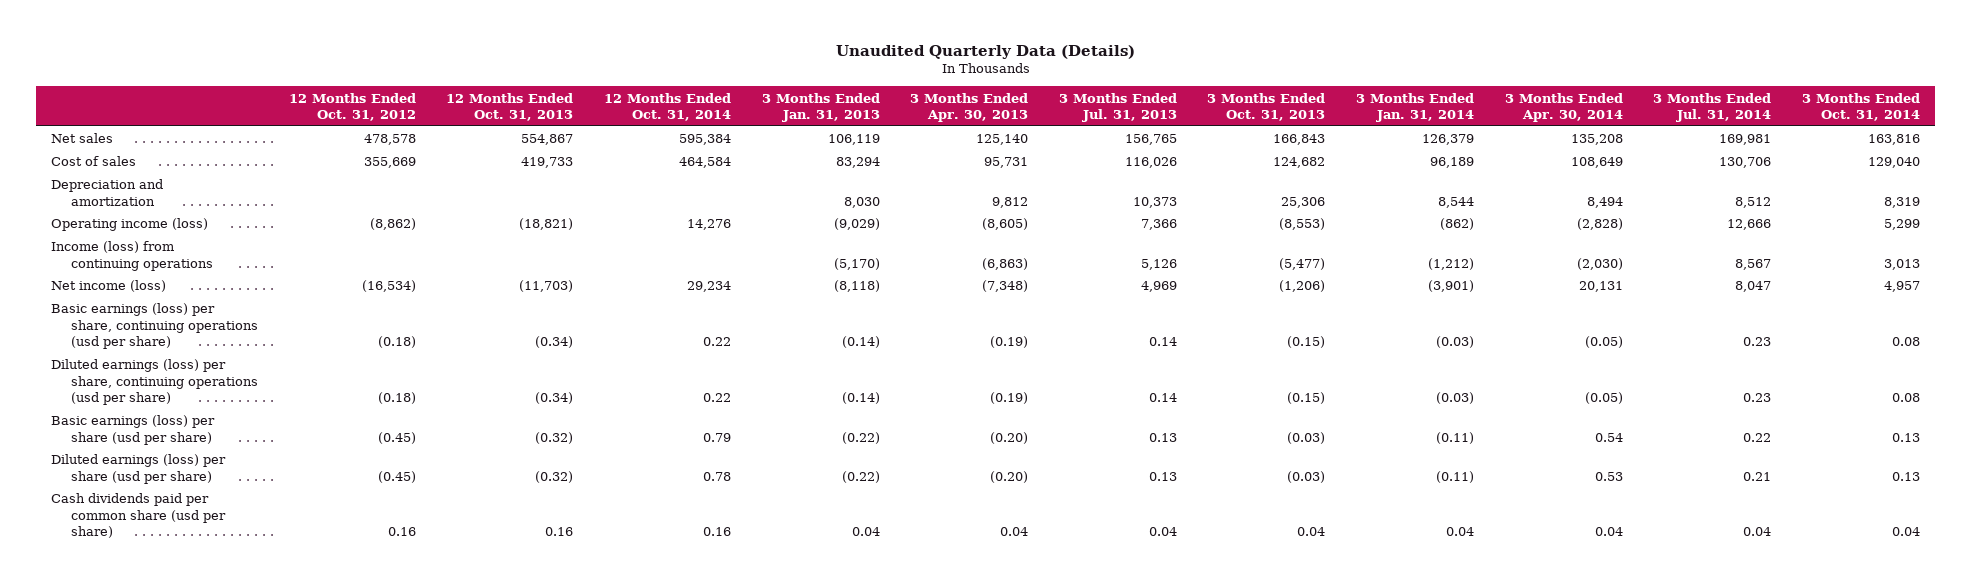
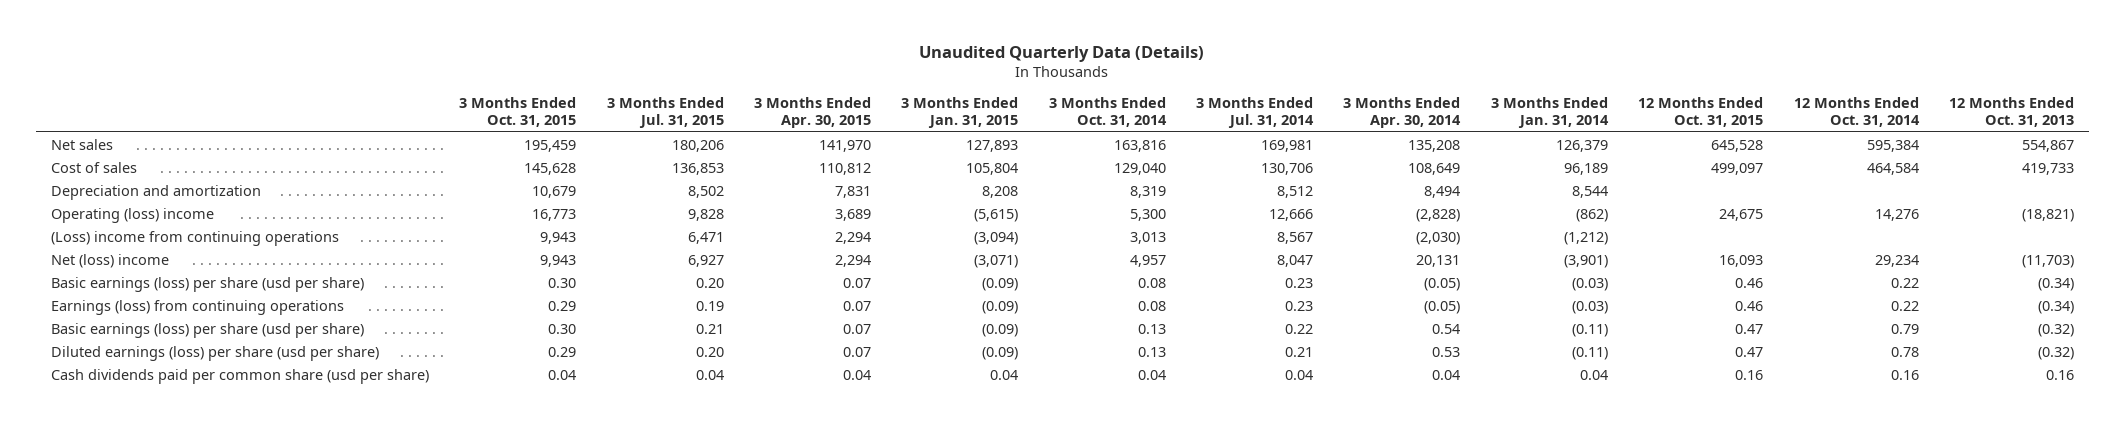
[288,92,416,122] 12 Months Ended Oct. 31, 2012 -> none
[761,92,880,123] 3 Months Ended Jan. 31, 2013 -> none
[910,92,1029,123] 3 Months Ended Apr. 30, 2013 -> none
[1058,92,1177,123] 3 Months Ended Jul. 31, 2013 -> none
[1207,92,1326,122] 3 Months Ended Oct. 31, 2013 -> none
none -> [459,97,577,128] 3 Months Ended Oct. 31, 2015
none -> [606,97,724,129] 3 Months Ended Jul. 31, 2015
none -> [753,97,871,129] 3 Months Ended Apr. 30, 2015
none -> [901,97,1019,129] 3 Months Ended Jan. 31, 2015
none -> [1638,97,1764,128] 12 Months Ended Oct. 31, 2015
[51,218,209,232] Operating income (loss) -> [50,207,214,223] Operating (loss) income
[1883,219,1920,231] 5,299 -> [1129,208,1166,221] 5,300
[51,241,214,271] Income (loss) from continuing operations -> [50,230,339,246] (Loss) income from continuing operations
[51,280,167,293] Net income (loss) -> [50,253,169,268] Net (loss) income
[51,303,259,350] Basic earnings (loss) per share, continuing operations (usd per share) -> [50,276,364,292] Basic earnings (loss) per share (usd per share)
[51,359,259,406] Diluted earnings (loss) per share, continuing operations (usd per share) -> [50,299,344,315] Earnings (loss) from continuing operations

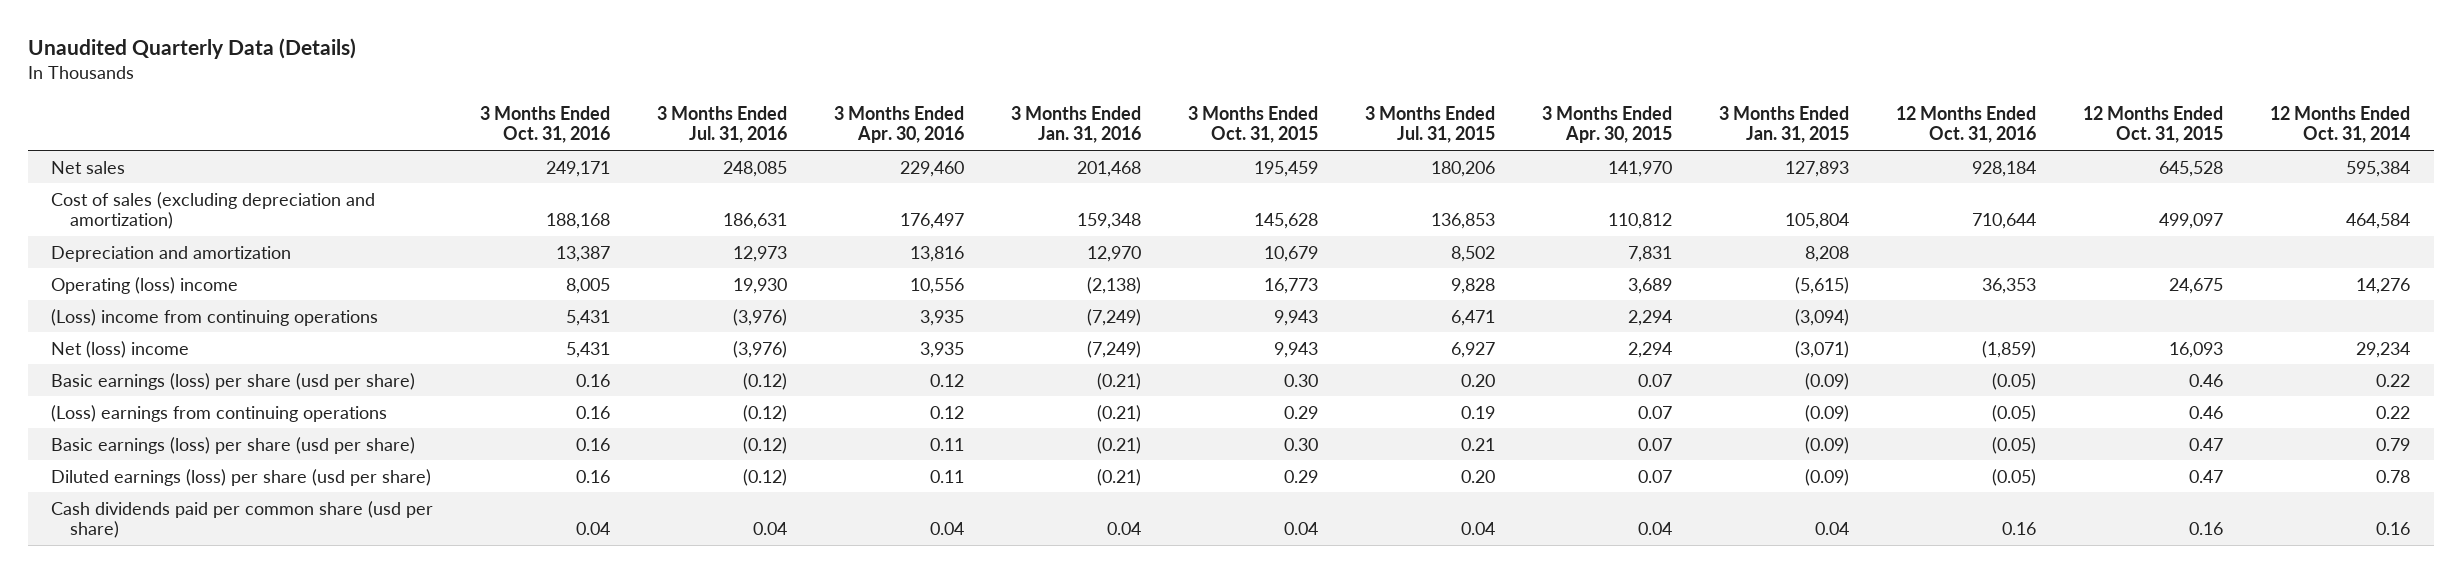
[1048,97,1167,128] 3 Months Ended Oct. 31, 2014 -> none
[1196,97,1315,129] 3 Months Ended Jul. 31, 2014 -> none
[1343,97,1462,129] 3 Months Ended Apr. 30, 2014 -> none
[1490,97,1609,129] 3 Months Ended Jan. 31, 2014 -> none
[1949,97,2075,128] 12 Months Ended Oct. 31, 2013 -> none
none -> [480,105,611,144] 3 Months Ended Oct. 31, 2016
none -> [657,105,788,144] 3 Months Ended Jul. 31, 2016
none -> [834,105,965,144] 3 Months Ended Apr. 30, 2016
none -> [1011,105,1142,144] 3 Months Ended Jan. 31, 2016
none -> [1896,105,2037,144] 12 Months Ended Oct. 31, 2016
[50,161,137,173] Cost of sales -> [51,191,376,230] Cost of sales (excluding depreciation and amortization)
[50,299,344,315] Earnings (loss) from continuing operations -> [51,404,388,422] (Loss) earnings from continuing operations

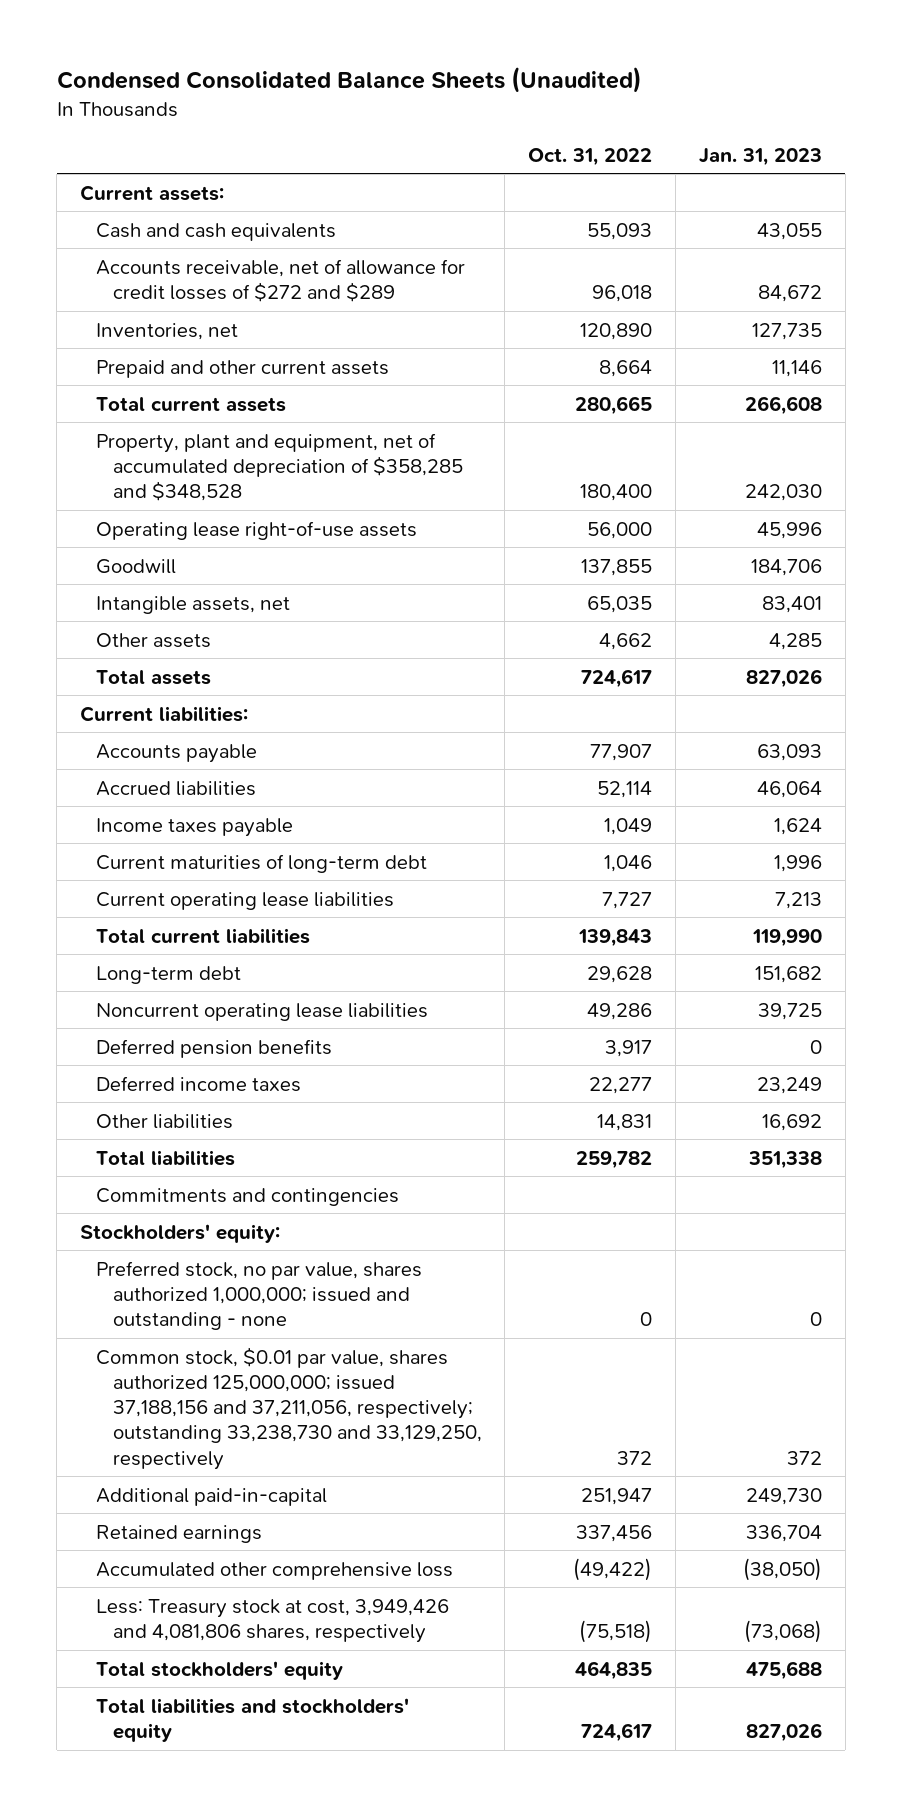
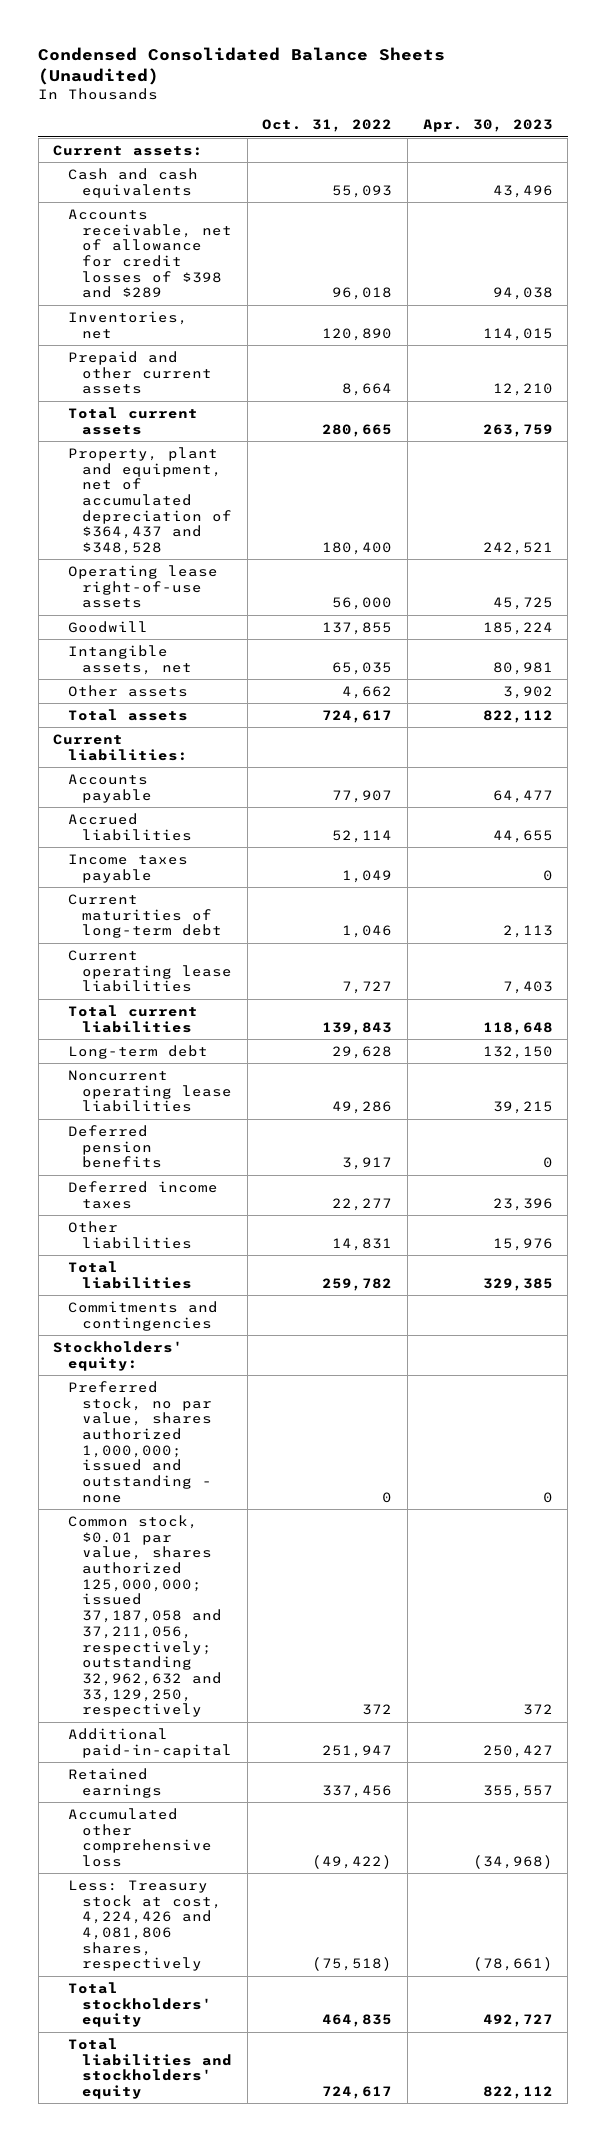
[698,147,822,166] Jan. 31, 2023 -> none
none -> [422,119,553,133] Apr. 30, 2023
[96,258,466,302] Accounts receivable, net of allowance for credit losses of $272 and $289 -> [67,208,233,299] Accounts receivable, net of allowance for credit losses of $398 and $289
[96,432,463,502] Property, plant and equipment, net of accumulated depreciation of $358,285 and $348,528 -> [67,446,233,556] Property, plant and equipment, net of accumulated depreciation of $364,437 and $348,528
[96,1346,482,1470] Common stock, $0.01 par value, shares authorized 125,000,000; issued 37,188,156 and 37,211,056, respectively; outstanding 33,238,730 and 33,129,250, respectively -> [67,1514,223,1718] Common stock, $0.01 par value, shares authorized 125,000,000; issued 37,187,058 and 37,211,056, respectively; outstanding 32,962,632 and 33,129,250, respectively
[96,1598,450,1643] Less: Treasury stock at cost, 3,949,426 and 4,081,806 shares, respectively -> [67,1879,223,1972] Less: Treasury stock at cost, 4,224,426 and 4,081,806 shares, respectively

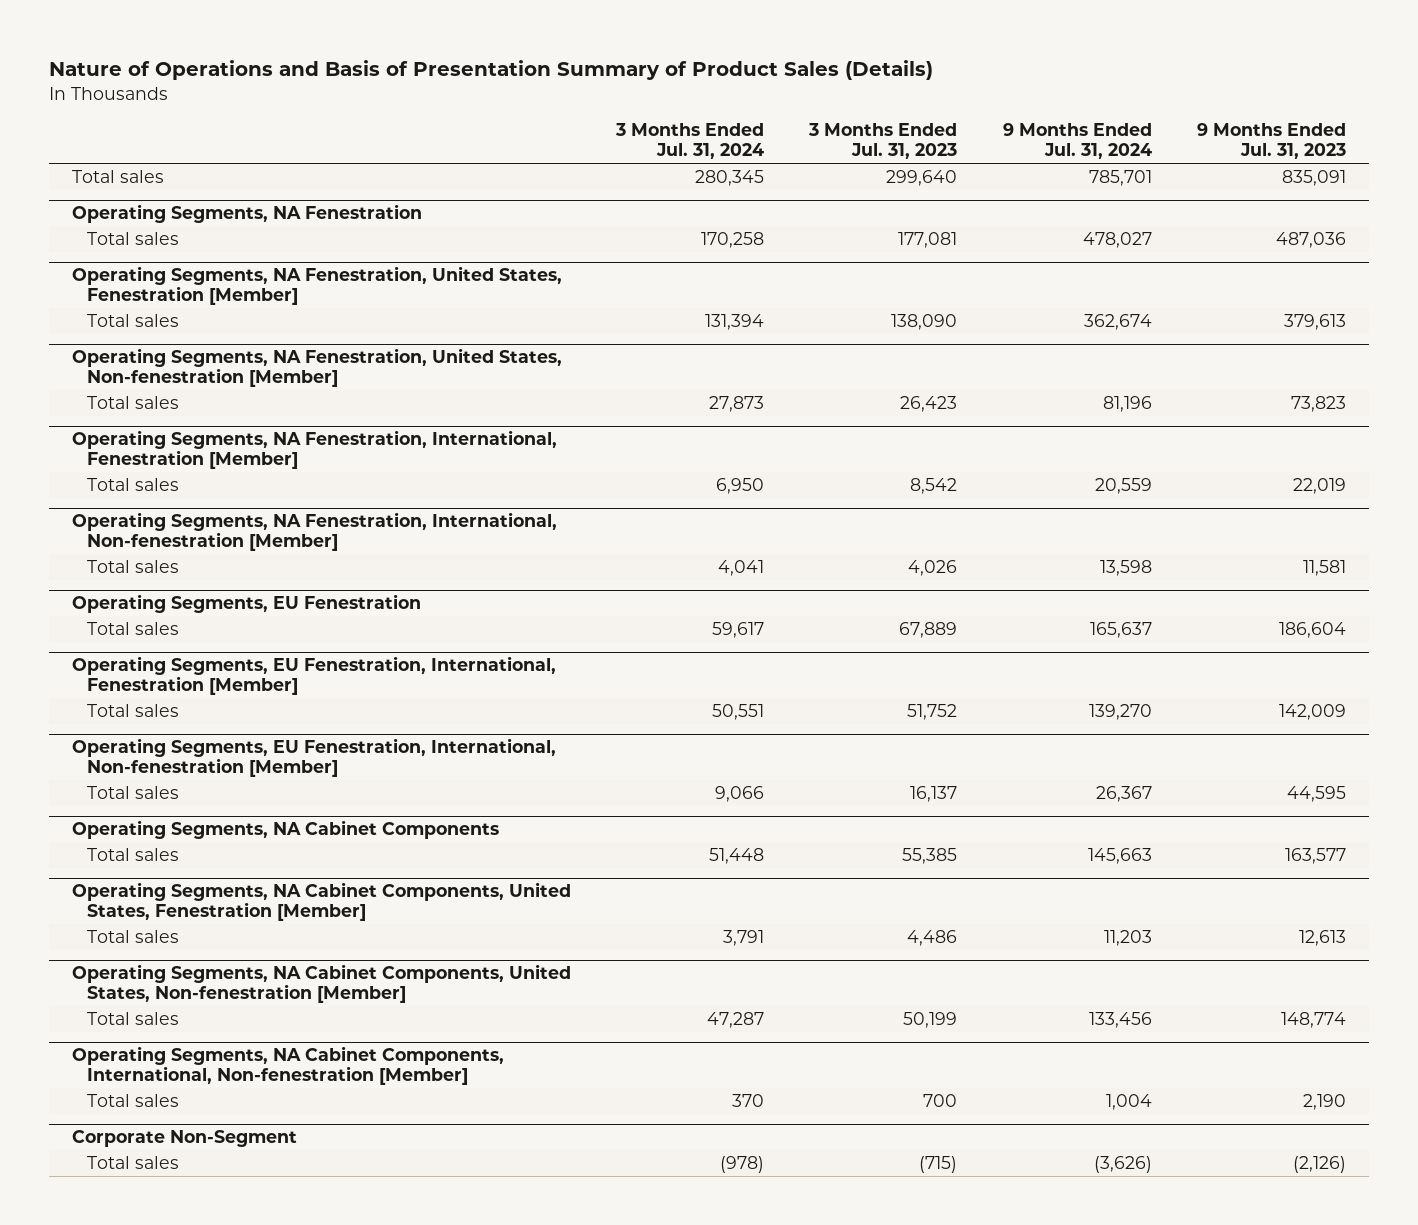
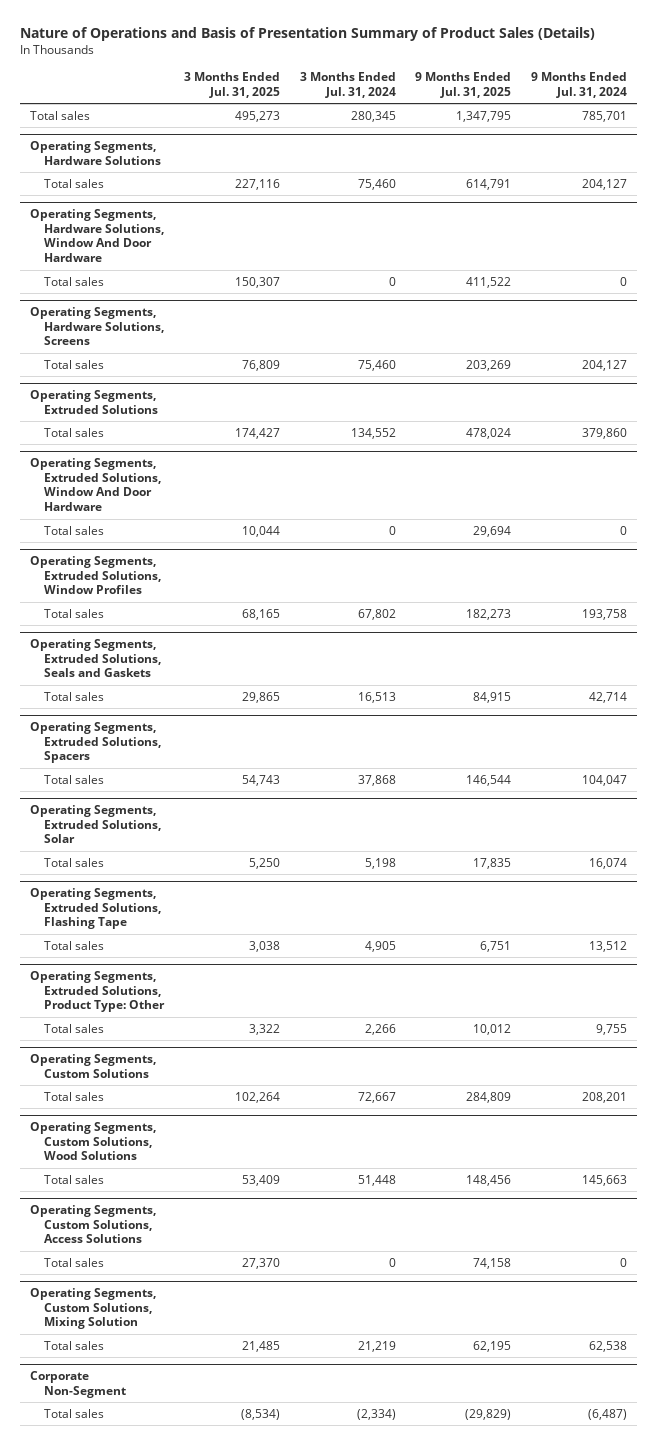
[808,123,958,160] 3 Months Ended Jul. 31, 2023 -> none
[1196,123,1346,160] 9 Months Ended Jul. 31, 2023 -> none
none -> [183,71,280,98] 3 Months Ended Jul. 31, 2025
none -> [415,71,512,98] 9 Months Ended Jul. 31, 2025
[71,204,422,224] Operating Segments, NA Fenestration -> none
[71,266,562,306] Operating Segments, NA Fenestration, United States, Fenestration [Member] -> none
[71,348,562,388] Operating Segments, NA Fenestration, United States, Non-fenestration [Member] -> none
[71,430,557,470] Operating Segments, NA Fenestration, International, Fenestration [Member] -> none
[71,512,557,552] Operating Segments, NA Fenestration, International, Non-fenestration [Member] -> none
[71,594,421,614] Operating Segments, EU Fenestration -> none
[71,656,556,696] Operating Segments, EU Fenestration, International, Fenestration [Member] -> none
[71,738,556,778] Operating Segments, EU Fenestration, International, Non-fenestration [Member] -> none
[71,820,499,840] Operating Segments, NA Cabinet Components -> none
none -> [29,140,162,165] Operating Segments, Hardware Solutions
[701,232,765,249] 170,258 -> [357,178,396,190] 75,460
[1082,232,1152,249] 478,027 -> [582,178,628,190] 204,127
none -> [29,208,165,263] Operating Segments, Hardware Solutions, Window And Door Hardware
[705,314,765,331] 131,394 -> [388,276,396,286] 0
[1083,314,1152,331] 362,674 -> [620,276,628,286] 0
none -> [29,306,165,346] Operating Segments, Hardware Solutions, Screens
[709,396,765,413] 27,873 -> [357,359,396,371] 75,460
[1102,396,1152,413] 81,196 -> [582,359,628,371] 204,127
none -> [29,389,159,414] Operating Segments, Extruded Solutions
[716,478,765,495] 6,950 -> [350,427,396,439] 134,552
[1094,478,1152,495] 20,559 -> [582,427,628,439] 379,860
none -> [29,457,162,512] Operating Segments, Extruded Solutions, Window And Door Hardware
[718,560,765,577] 4,041 -> [388,525,396,535] 0
[1099,560,1152,577] 13,598 -> [620,525,628,535] 0
none -> [29,555,162,595] Operating Segments, Extruded Solutions, Window Profiles
[712,622,765,639] 59,617 -> [357,608,396,620] 67,802
[1089,622,1152,639] 165,637 -> [582,608,628,620] 193,758
none -> [29,638,162,678] Operating Segments, Extruded Solutions, Seals and Gaskets
[712,704,765,721] 50,551 -> [357,691,396,703] 16,513
[1088,704,1152,721] 139,270 -> [589,691,628,703] 42,714
none -> [29,721,162,764] Operating Segments, Extruded Solutions, Spacers
[715,786,765,803] 9,066 -> [357,774,396,786] 37,868
[1095,786,1152,803] 26,367 -> [582,774,628,786] 104,047
none -> [29,804,162,844] Operating Segments, Extruded Solutions, Solar
none -> [44,857,105,867] Total sales
none -> [29,887,162,930] Operating Segments, Extruded Solutions, Flashing Tape
none -> [44,940,105,950] Total sales
none -> [29,970,166,1013] Operating Segments, Extruded Solutions, Product Type: Other
none -> [44,1023,105,1033] Total sales
none -> [29,1053,156,1078] Operating Segments, Custom Solutions
none -> [44,1091,105,1101] Total sales
none -> [29,1121,156,1161] Operating Segments, Custom Solutions, Wood Solutions
[71,882,571,922] Operating Segments, NA Cabinet Components, United States, Fenestration [Member] -> none
[71,964,571,1004] Operating Segments, NA Cabinet Components, United States, Non-fenestration [Member] -> none
[71,1046,504,1086] Operating Segments, NA Cabinet Components, International, Non-fenestration [Member] -> none
[87,1094,180,1108] Total sales -> none
none -> [29,1204,156,1244] Operating Segments, Custom Solutions, Access Solutions
[723,930,765,947] 3,791 -> [388,1257,396,1267] 0
[1103,930,1152,947] 11,203 -> [620,1257,628,1267] 0
none -> [29,1287,156,1330] Operating Segments, Custom Solutions, Mixing Solution
[707,1012,765,1029] 47,287 -> [357,1340,396,1352] 21,219
[1088,1012,1152,1029] 133,456 -> [589,1340,628,1352] 62,538
[720,1156,765,1174] (978) -> [356,1408,396,1420] (2,334)
[1093,1156,1152,1174] (3,626) -> [588,1408,628,1420] (6,487)

